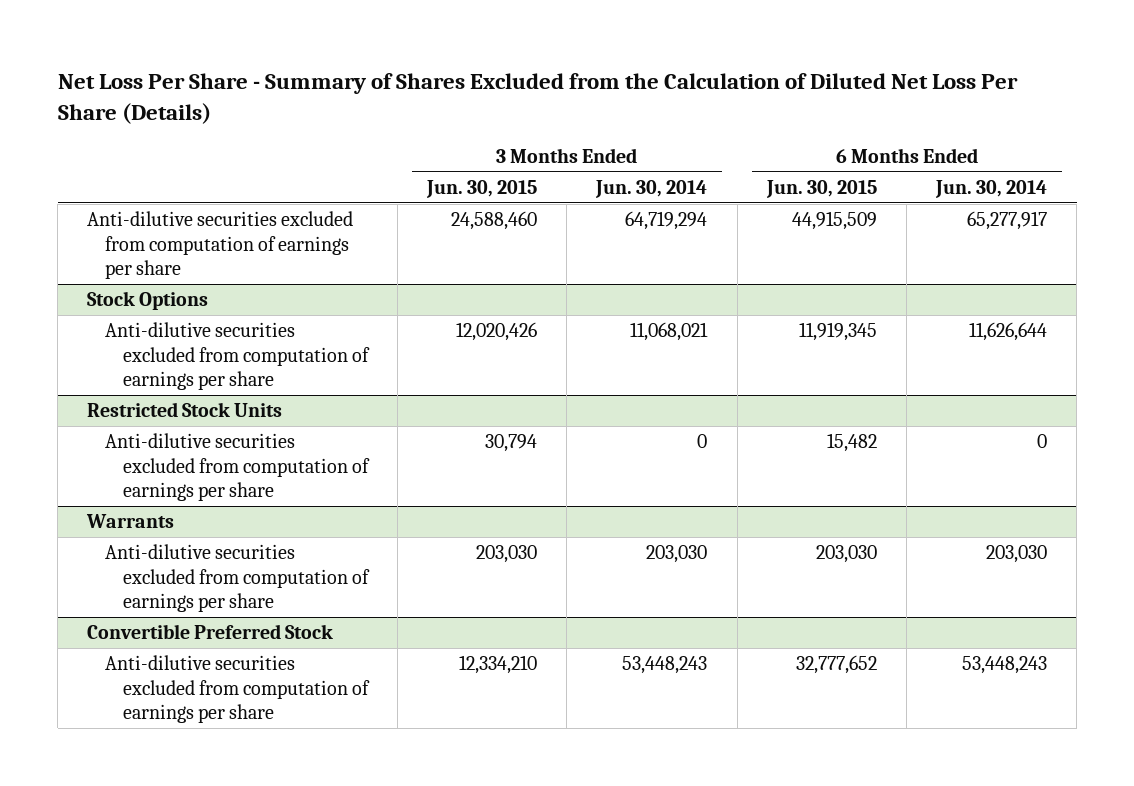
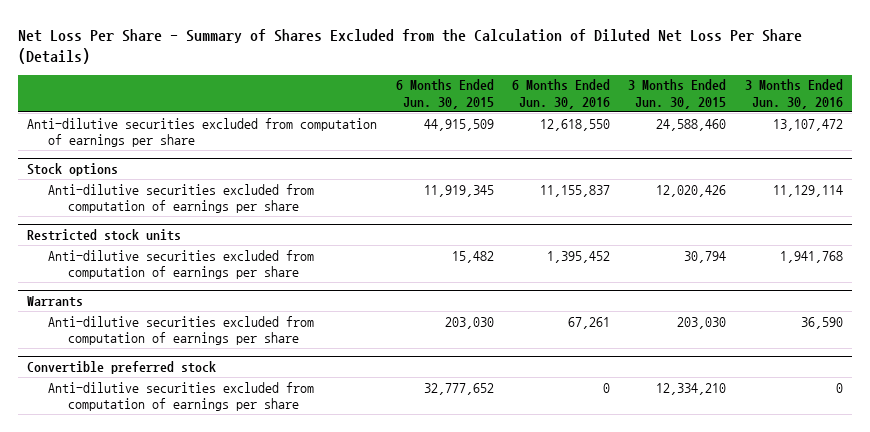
[595,179,708,198] Jun. 30, 2014 -> none
[935,179,1048,198] Jun. 30, 2014 -> none
none -> [512,79,611,109] 6 Months Ended Jun. 30, 2016
none -> [744,79,843,109] 3 Months Ended Jun. 30, 2016
[87,291,209,311] Stock Options -> [27,163,119,177] Stock options
[87,402,283,418] Restricted Stock Units -> [27,229,182,242] Restricted stock units
[87,624,334,640] Convertible Preferred Stock -> [27,361,217,375] Convertible preferred stock

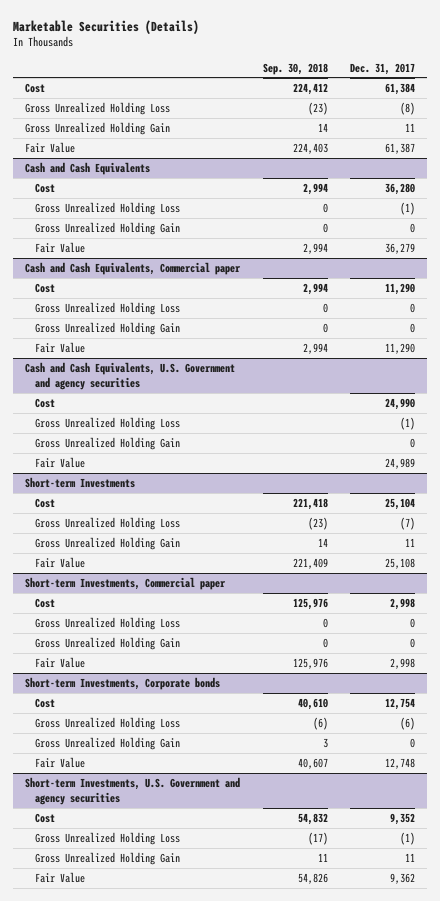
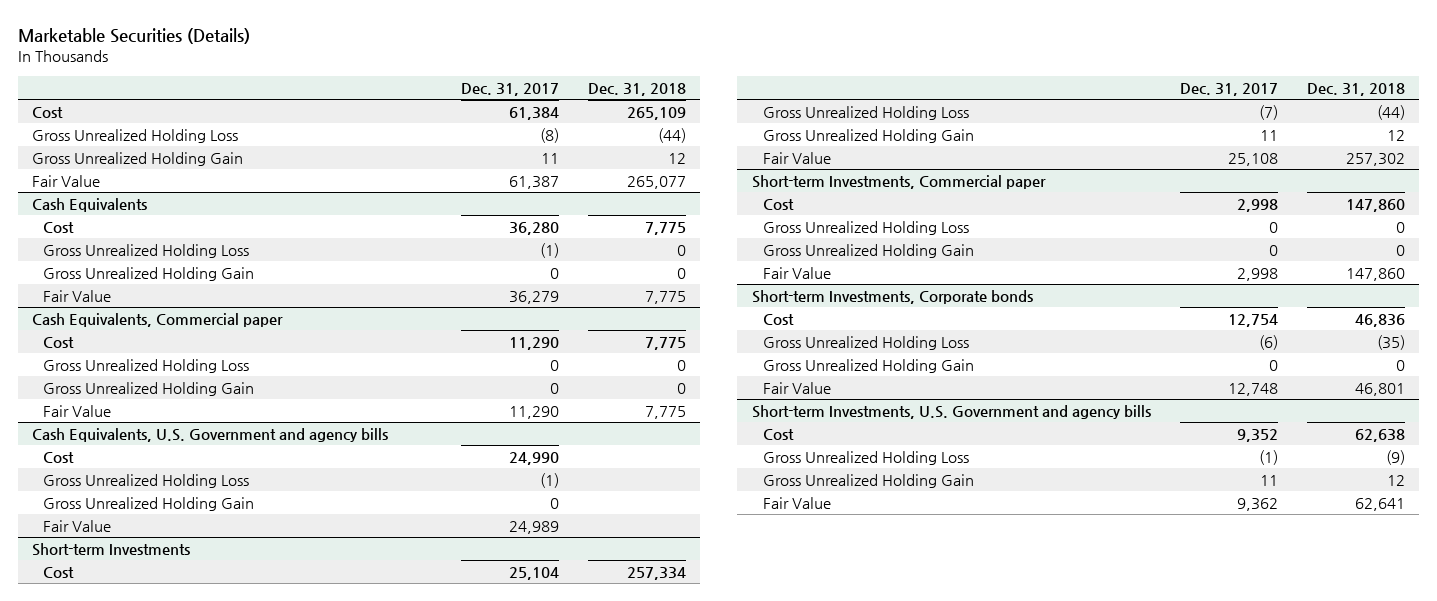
[262,62,328,75] Sep. 30, 2018 -> none
none -> [587,82,686,96] Dec. 31, 2018
[24,161,150,175] Cash and Cash Equivalents -> [32,197,148,212] Cash Equivalents
[24,261,241,275] Cash and Cash Equivalents, Commercial paper -> [32,312,284,327] Cash Equivalents, Commercial paper
[24,361,235,390] Cash and Cash Equivalents, U.S. Government and agency securities -> [32,427,389,442] Cash Equivalents, U.S. Government and agency bills
[24,776,240,805] Short-term Investments, U.S. Government and agency securities -> [751,404,1151,419] Short-term Investments, U.S. Government and agency bills

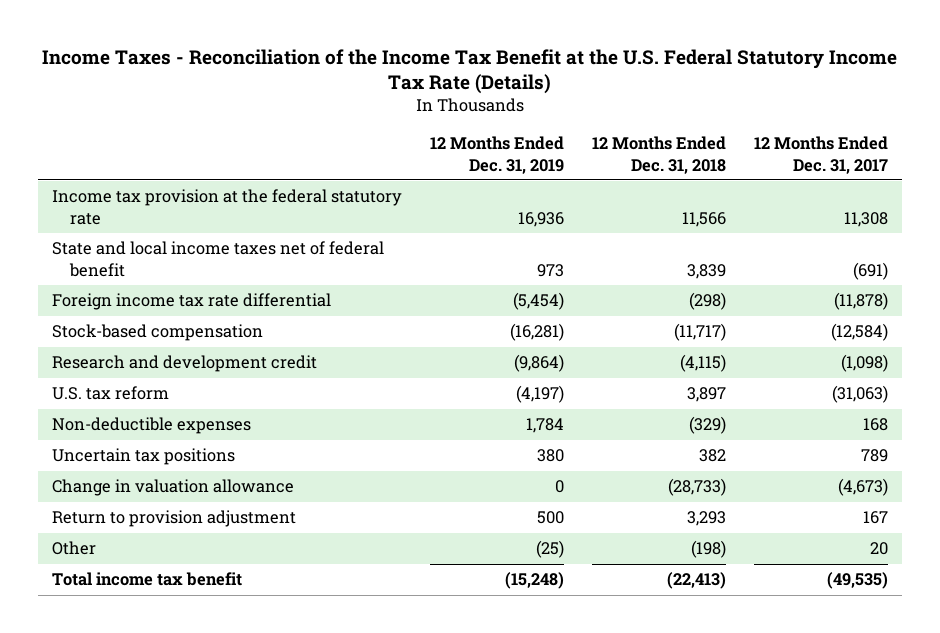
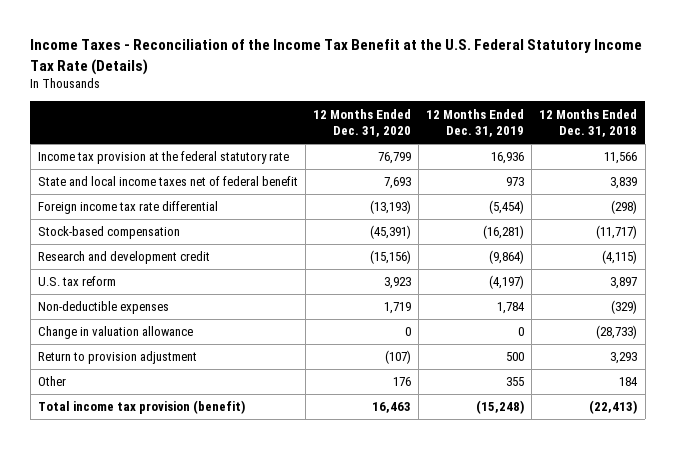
[754,136,889,174] 12 Months Ended Dec. 31, 2017 -> none
none -> [313,108,412,138] 12 Months Ended Dec. 31, 2020
[52,448,236,466] Uncertain tax positions -> none
[536,540,565,559] (25) -> [506,377,525,387] 355
[691,540,727,559] (198) -> [619,377,639,387] 184
[52,572,243,587] Total income tax benefit -> [37,400,245,415] Total income tax provision (benefit)

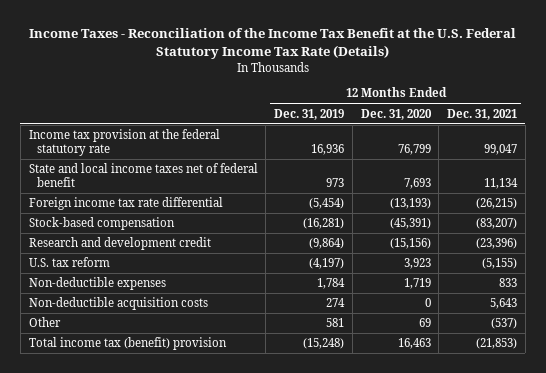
[539,108,638,138] 12 Months Ended Dec. 31, 2018 -> none
none -> [446,108,517,120] Dec. 31, 2021
[37,326,193,340] Change in valuation allowance -> none
[37,351,197,365] Return to provision adjustment -> none
none -> [28,297,208,311] Non-deductible acquisition costs
[393,377,412,387] 176 -> [418,318,431,328] 69
[506,377,525,387] 355 -> [326,318,345,328] 581
[37,400,245,415] Total income tax provision (benefit) -> [28,337,227,351] Total income tax (benefit) provision

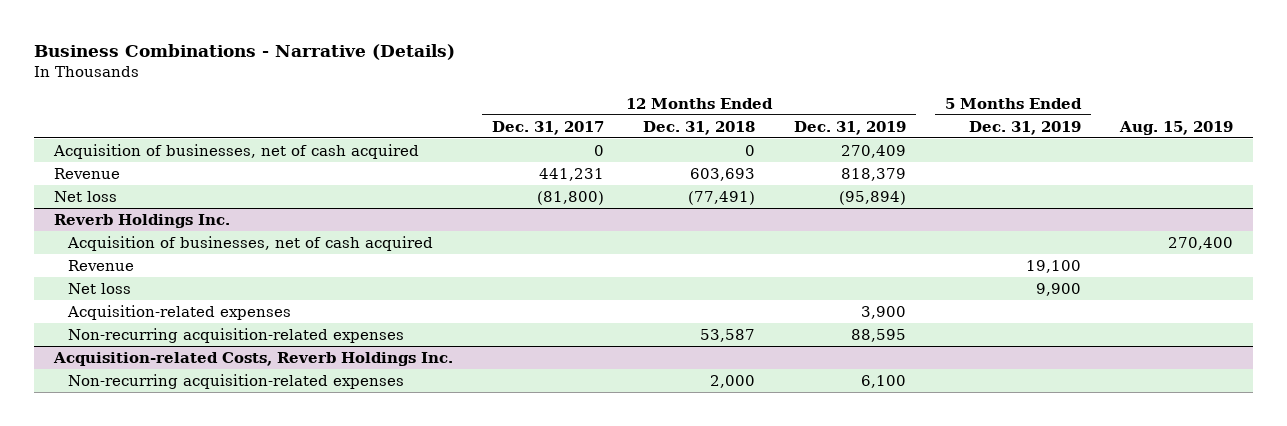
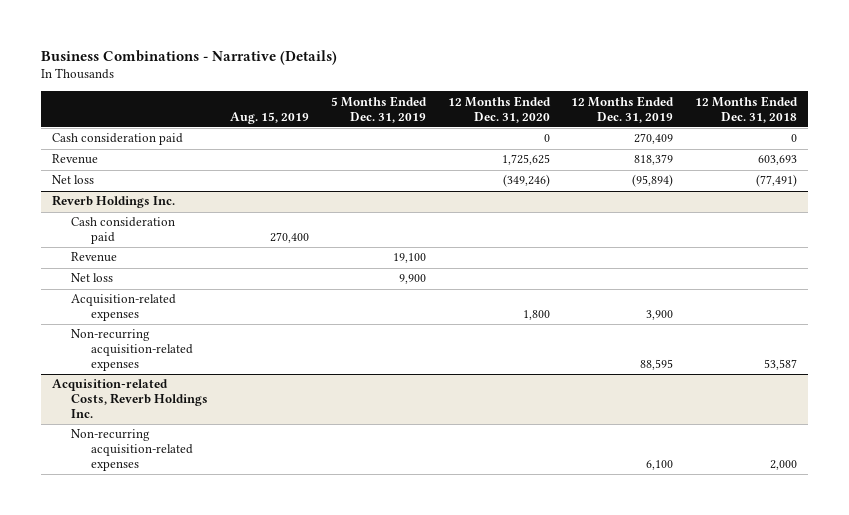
[491,120,604,135] Dec. 31, 2017 -> none
none -> [447,95,551,123] 12 Months Ended Dec. 31, 2020
[52,143,419,159] Acquisition of businesses, net of cash acquired -> [51,133,183,146] Cash consideration paid
[67,235,434,251] Acquisition of businesses, net of cash acquired -> [71,217,176,245] Cash consideration paid

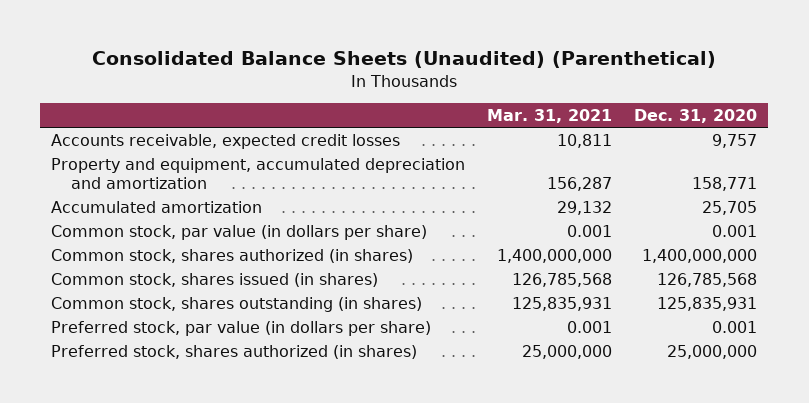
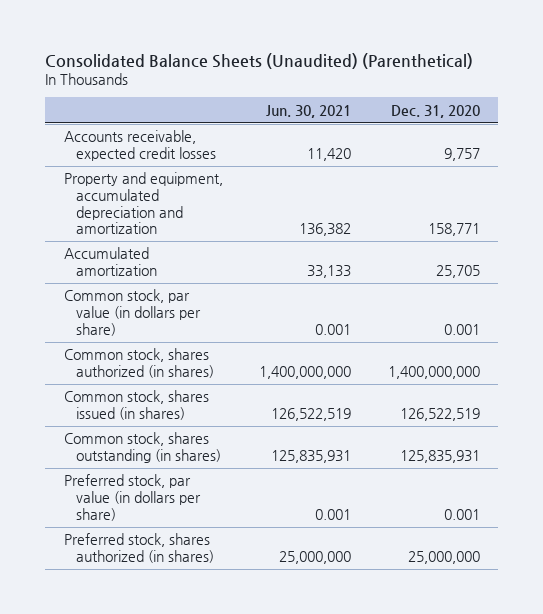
[487,109,613,124] Mar. 31, 2021 -> none
none -> [266,104,352,118] Jun. 30, 2021
[657,272,758,287] 126,785,568 -> [399,408,480,422] 126,522,519

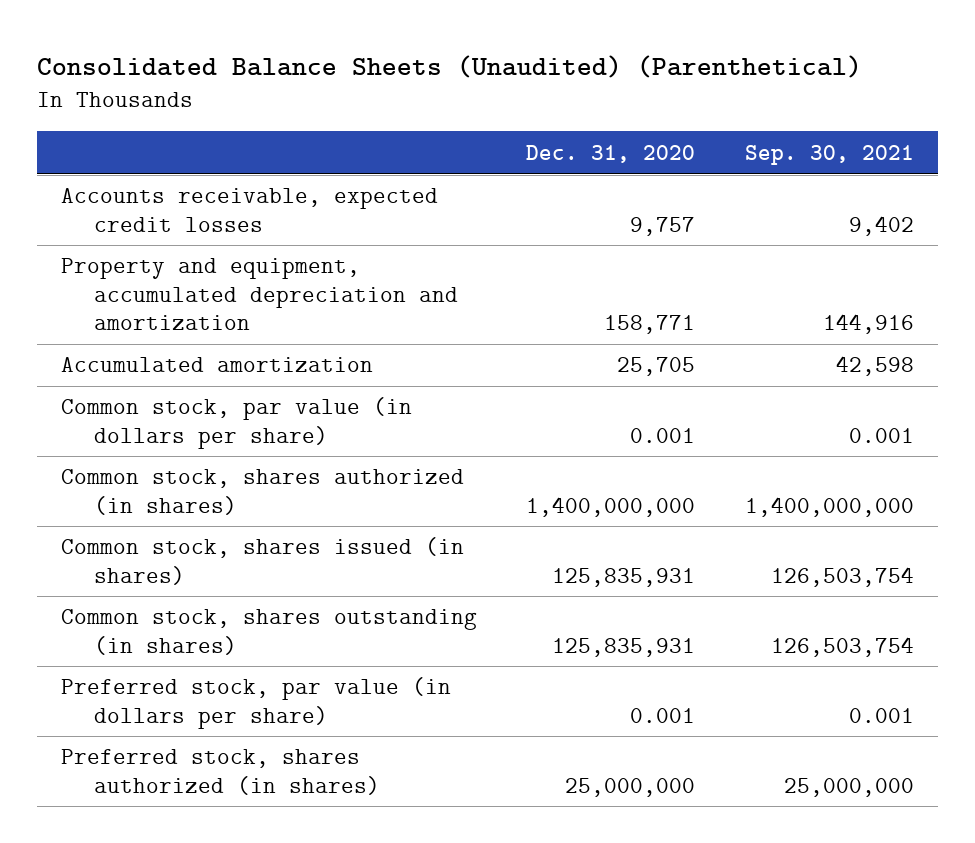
[266,104,352,118] Jun. 30, 2021 -> none
none -> [744,144,914,165] Sep. 30, 2021
[399,408,480,422] 126,522,519 -> [552,567,696,587] 125,835,931

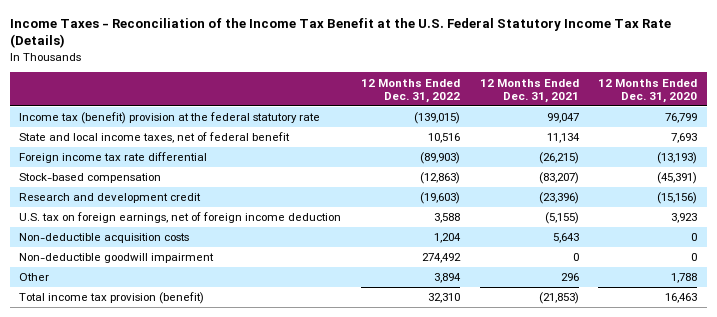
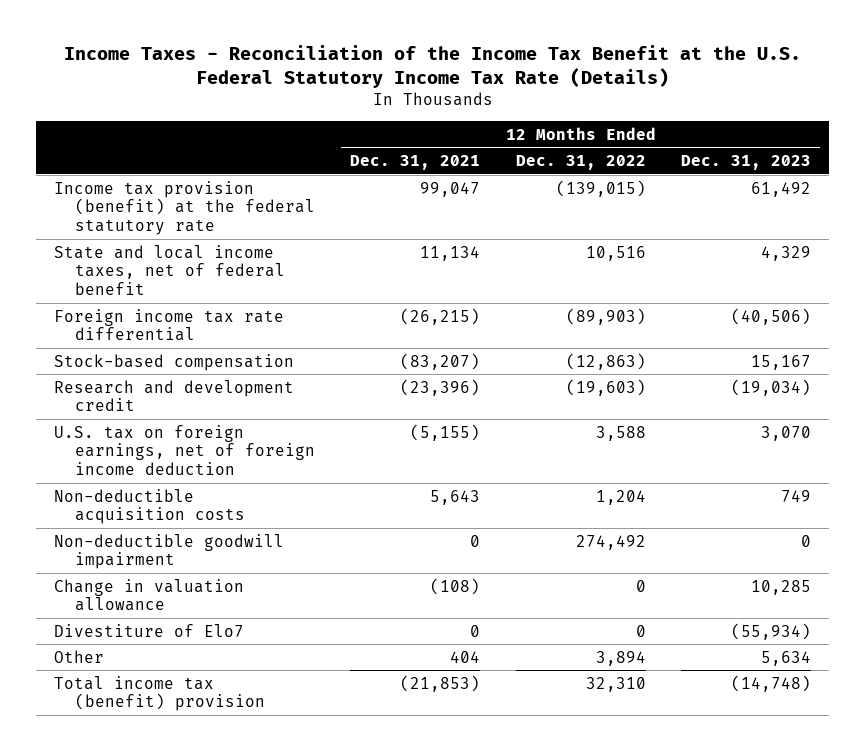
[598,78,698,104] 12 Months Ended Dec. 31, 2020 -> none
none -> [681,154,812,170] Dec. 31, 2023
[19,112,321,125] Income tax (benefit) provision at the federal statutory rate -> [54,180,315,236] Income tax provision (benefit) at the federal statutory rate
none -> [54,578,245,612] Change in valuation allowance
none -> [54,623,245,637] Divestiture of Elo7
[560,273,579,282] 296 -> [450,650,481,663] 404
[19,292,205,305] Total income tax provision (benefit) -> [54,675,265,712] Total income tax (benefit) provision

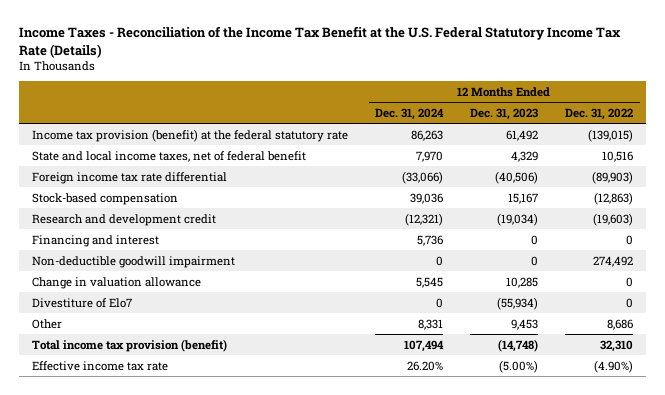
[350,154,481,170] Dec. 31, 2021 -> none
none -> [375,107,445,120] Dec. 31, 2024
[54,424,315,476] U.S. tax on foreign earnings, net of foreign income deduction -> none
[54,488,245,525] Non-deductible acquisition costs -> none
none -> [32,234,160,247] Financing and interest
[595,650,646,666] 3,894 -> [606,318,633,330] 8,686
[761,650,812,666] 5,634 -> [511,318,539,330] 9,453
[54,675,265,712] Total income tax (benefit) provision -> [32,338,228,352] Total income tax provision (benefit)
none -> [32,360,169,371] Effective income tax rate

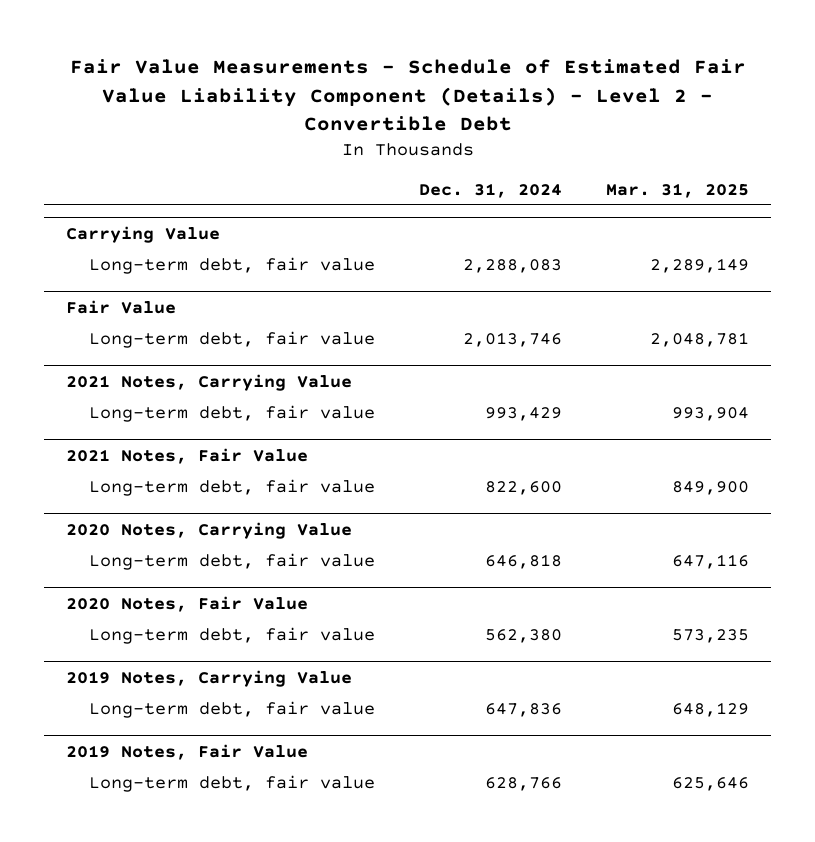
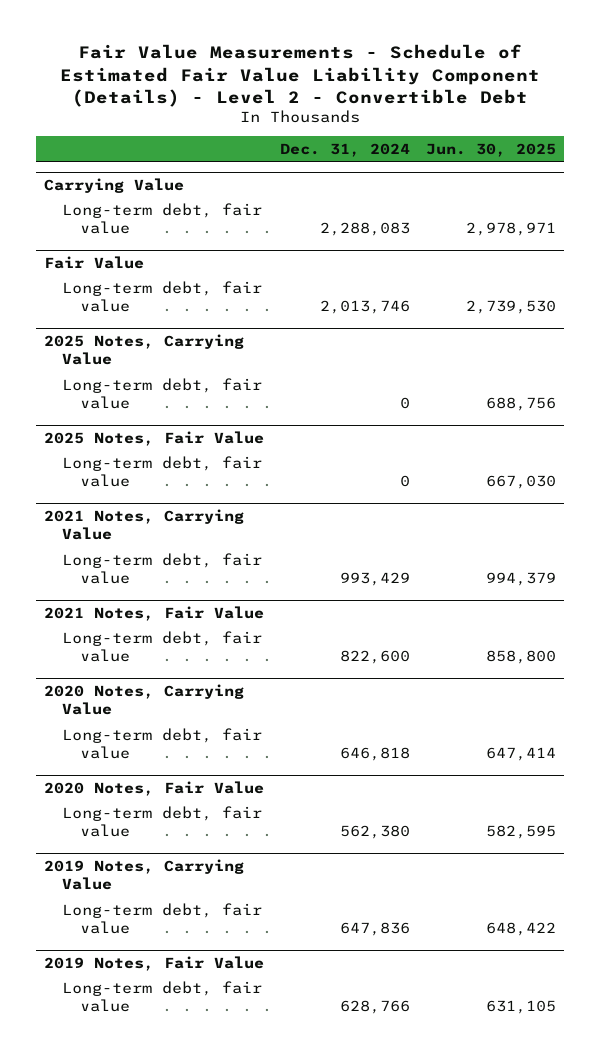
[606,182,750,198] Mar. 31, 2025 -> none
none -> [425,143,556,158] Jun. 30, 2025
none -> [44,333,245,366] 2025 Notes, Carrying Value
none -> [62,377,263,409] Long-term debt, fair value
none -> [44,430,265,446] 2025 Notes, Fair Value
none -> [62,455,263,487] Long-term debt, fair value

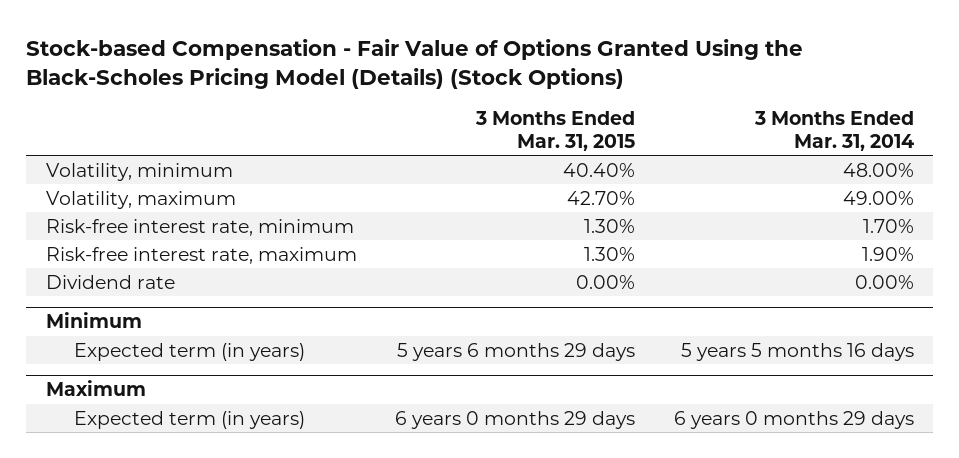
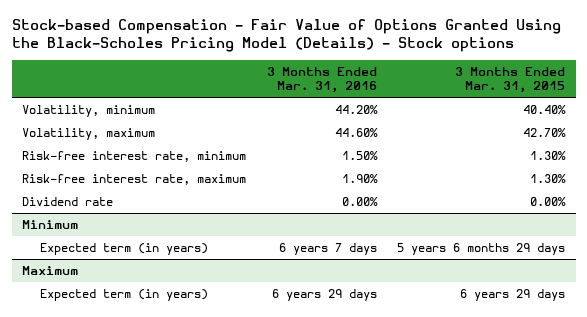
[26,38,804,90] Stock-based Compensation - Fair Value of Options Granted Using the Black-Scholes Pricing Model (Details) (Stock Options) -> [11,18,561,53] Stock-based Compensation - Fair Value of Options Granted Using the Black-Scholes Pricing Model (Details) - Stock options
[753,110,914,151] 3 Months Ended Mar. 31, 2014 -> none
none -> [266,67,377,94] 3 Months Ended Mar. 31, 2016
[395,410,636,429] 6 years 0 months 29 days -> [460,288,566,301] 6 years 29 days

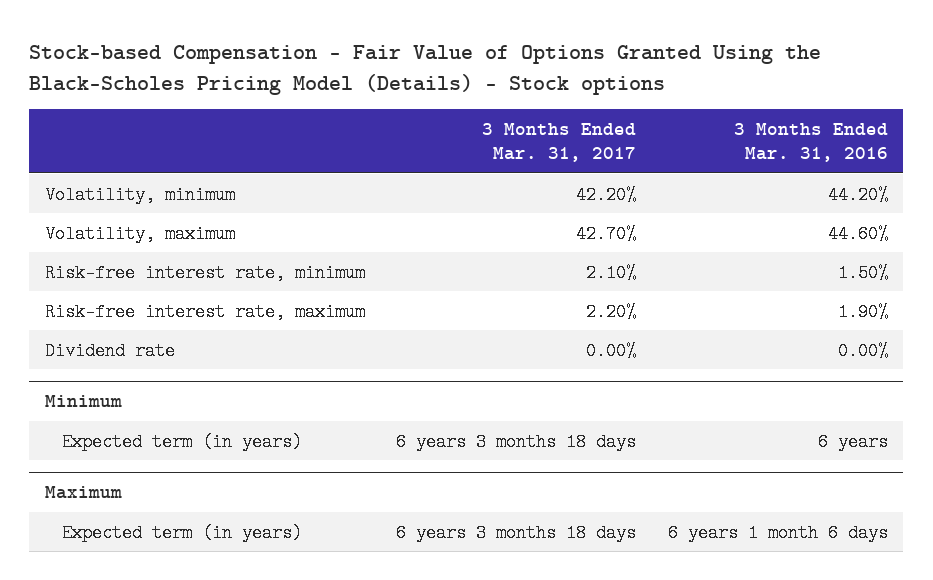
[455,67,566,94] 3 Months Ended Mar. 31, 2015 -> none
none -> [482,122,637,163] 3 Months Ended Mar. 31, 2017
[278,242,377,255] 6 years 7 days -> [817,432,888,451] 6 years
[271,288,377,301] 6 years 29 days -> [667,523,888,542] 6 years 1 month 6 days

